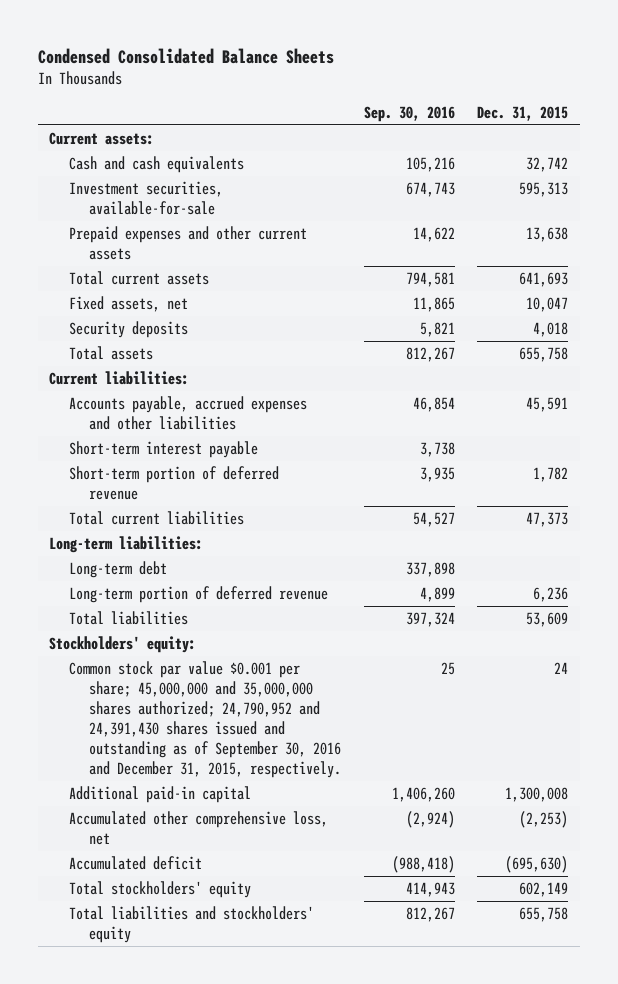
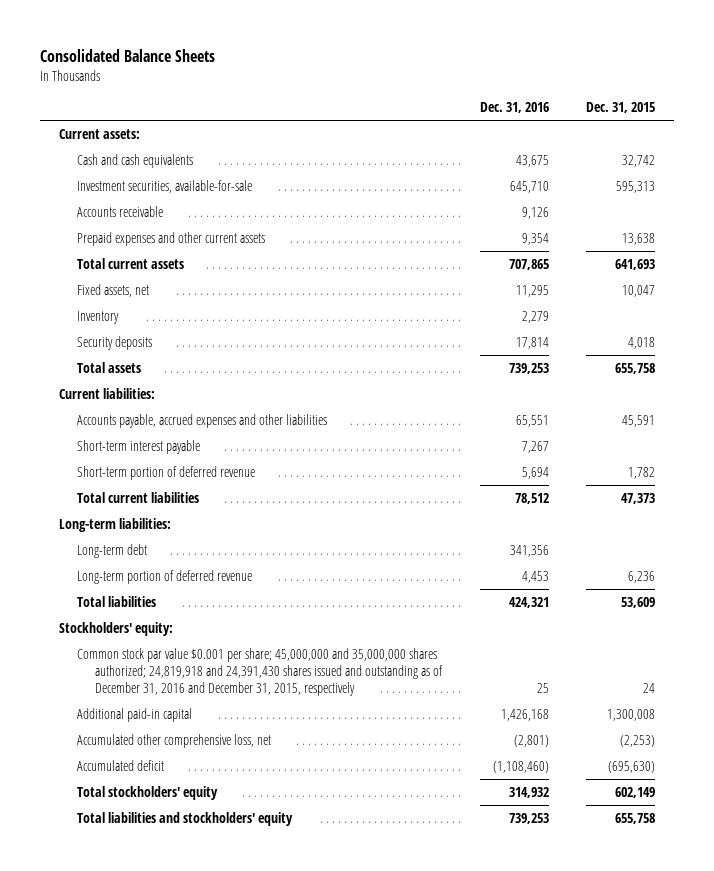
[38,47,335,64] Condensed Consolidated Balance Sheets -> [40,48,216,62] Consolidated Balance Sheets
[363,105,455,122] Sep. 30, 2016 -> none
none -> [479,102,549,114] Dec. 31, 2016
none -> [77,205,164,217] Accounts receivable
none -> [77,310,120,324] Inventory
[69,661,341,779] Common stock par value $0.001 per share; 45,000,000 and 35,000,000 shares authorized; 24,790,952 and 24,391,430 shares issued and outstanding as of September 30, 2016 and December 31, 2015, respectively. -> [77,647,444,697] Common stock par value $0.001 per share; 45,000,000 and 35,000,000 shares authorized; 24,819,918 and 24,391,430 shares issued and outstanding as of December 31, 2016 and December 31, 2015, respectively

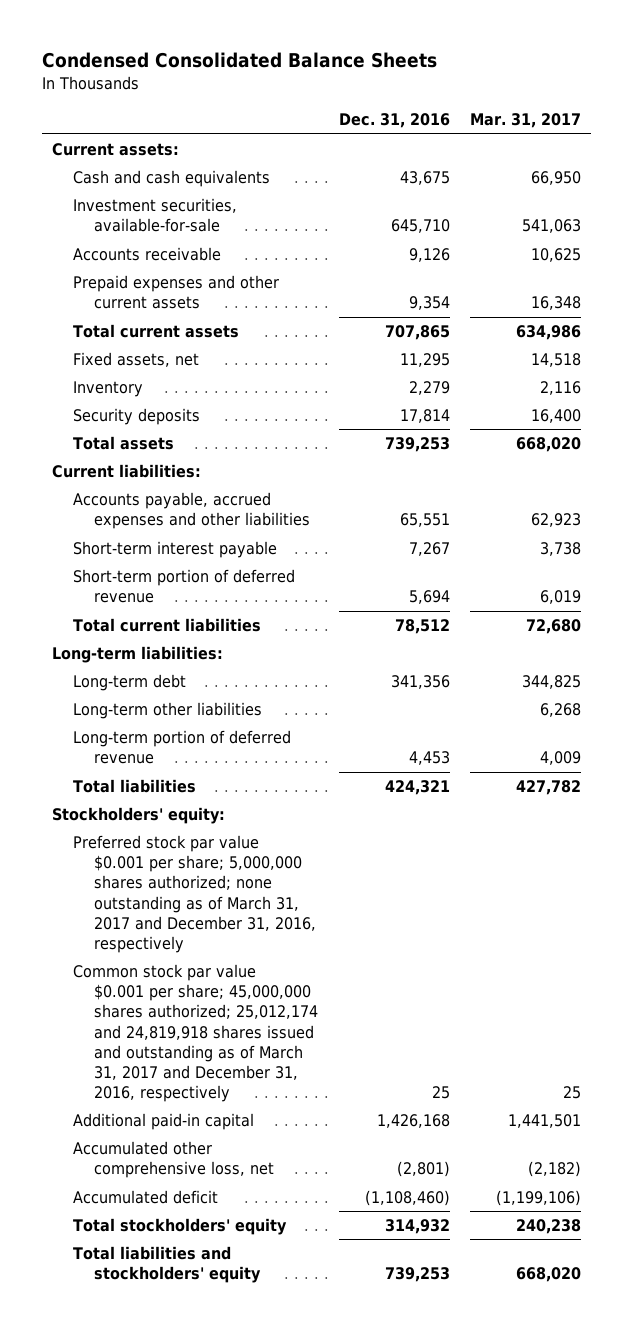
[40,48,216,62] Consolidated Balance Sheets -> [42,52,438,69] Condensed Consolidated Balance Sheets
[586,102,656,114] Dec. 31, 2015 -> none
none -> [470,113,582,129] Mar. 31, 2017
none -> [73,702,263,720] Long-term other liabilities
none -> [73,835,317,953] Preferred stock par value $0.001 per share; 5,000,000 shares authorized; none outstanding as of March 31, 2017 and December 31, 2016, respectively
[77,647,444,697] Common stock par value $0.001 per share; 45,000,000 and 35,000,000 shares authorized; 24,819,918 and 24,391,430 shares issued and outstanding as of December 31, 2016 and December 31, 2015, respectively -> [73,964,319,1103] Common stock par value $0.001 per share; 45,000,000 shares authorized; 25,012,174 and 24,819,918 shares issued and outstanding as of March 31, 2017 and December 31, 2016, respectively

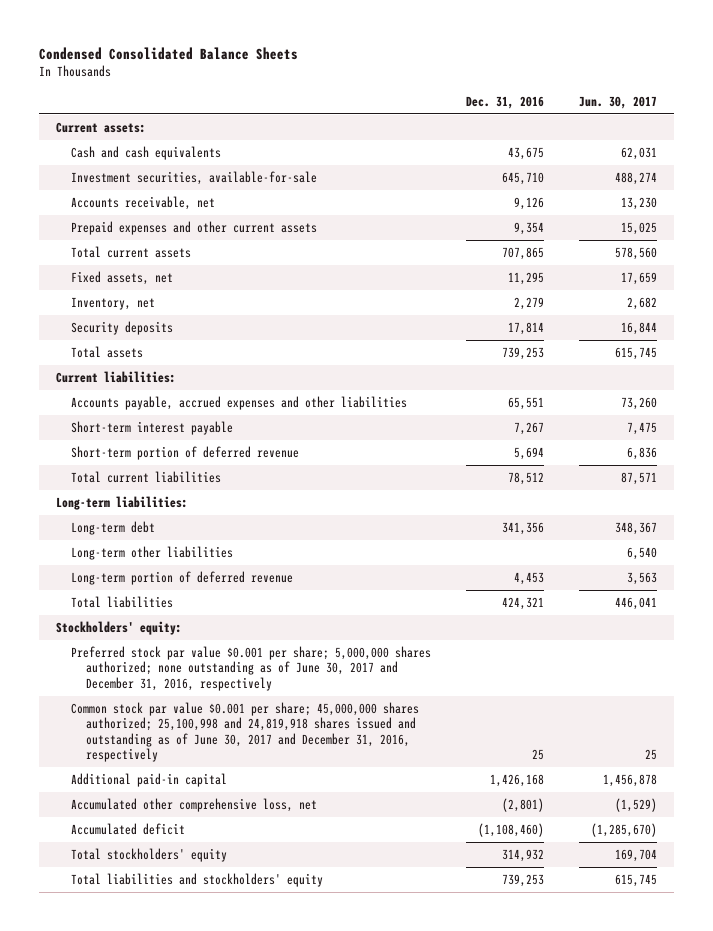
[470,113,582,129] Mar. 31, 2017 -> none
none -> [578,95,657,109] Jun. 30, 2017
[73,247,222,262] Accounts receivable -> [71,195,216,210] Accounts receivable, net
[73,381,144,398] Inventory -> [71,296,156,310] Inventory, net
[73,835,317,953] Preferred stock par value $0.001 per share; 5,000,000 shares authorized; none outstanding as of March 31, 2017 and December 31, 2016, respectively -> [71,645,432,691] Preferred stock par value $0.001 per share; 5,000,000 shares authorized; none outstanding as of June 30, 2017 and December 31, 2016, respectively
[73,964,319,1103] Common stock par value $0.001 per share; 45,000,000 shares authorized; 25,012,174 and 24,819,918 shares issued and outstanding as of March 31, 2017 and December 31, 2016, respectively -> [71,701,420,763] Common stock par value $0.001 per share; 45,000,000 shares authorized; 25,100,998 and 24,819,918 shares issued and outstanding as of June 30, 2017 and December 31, 2016, respectively

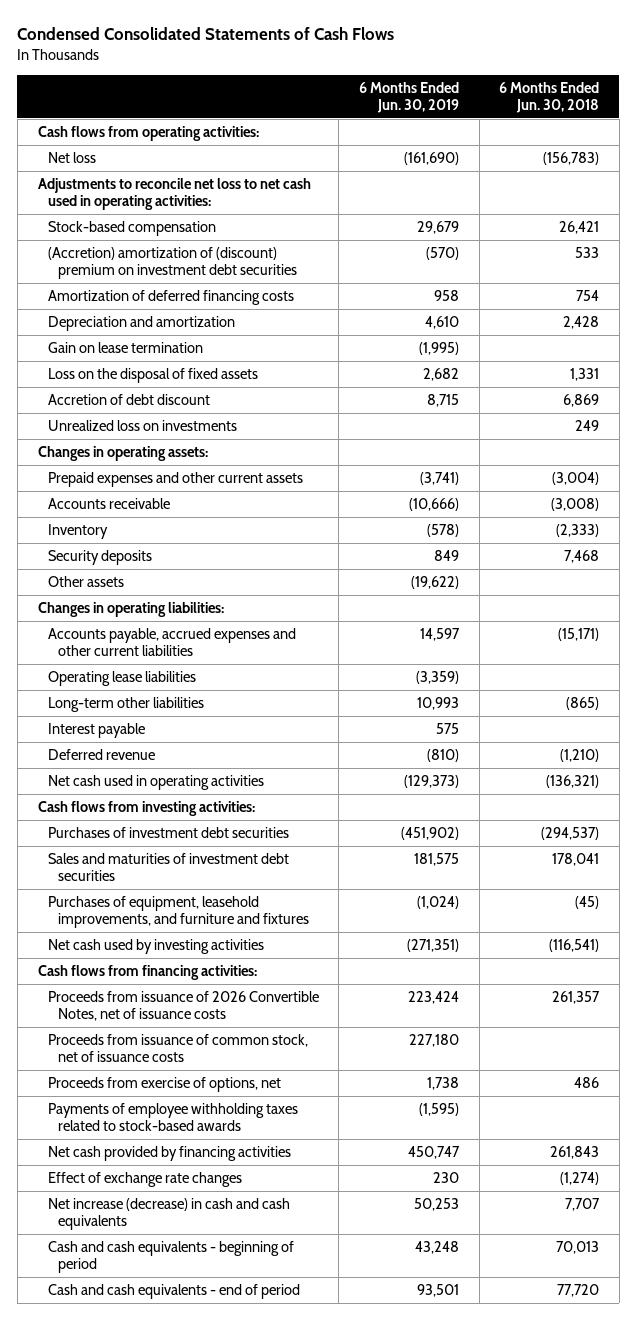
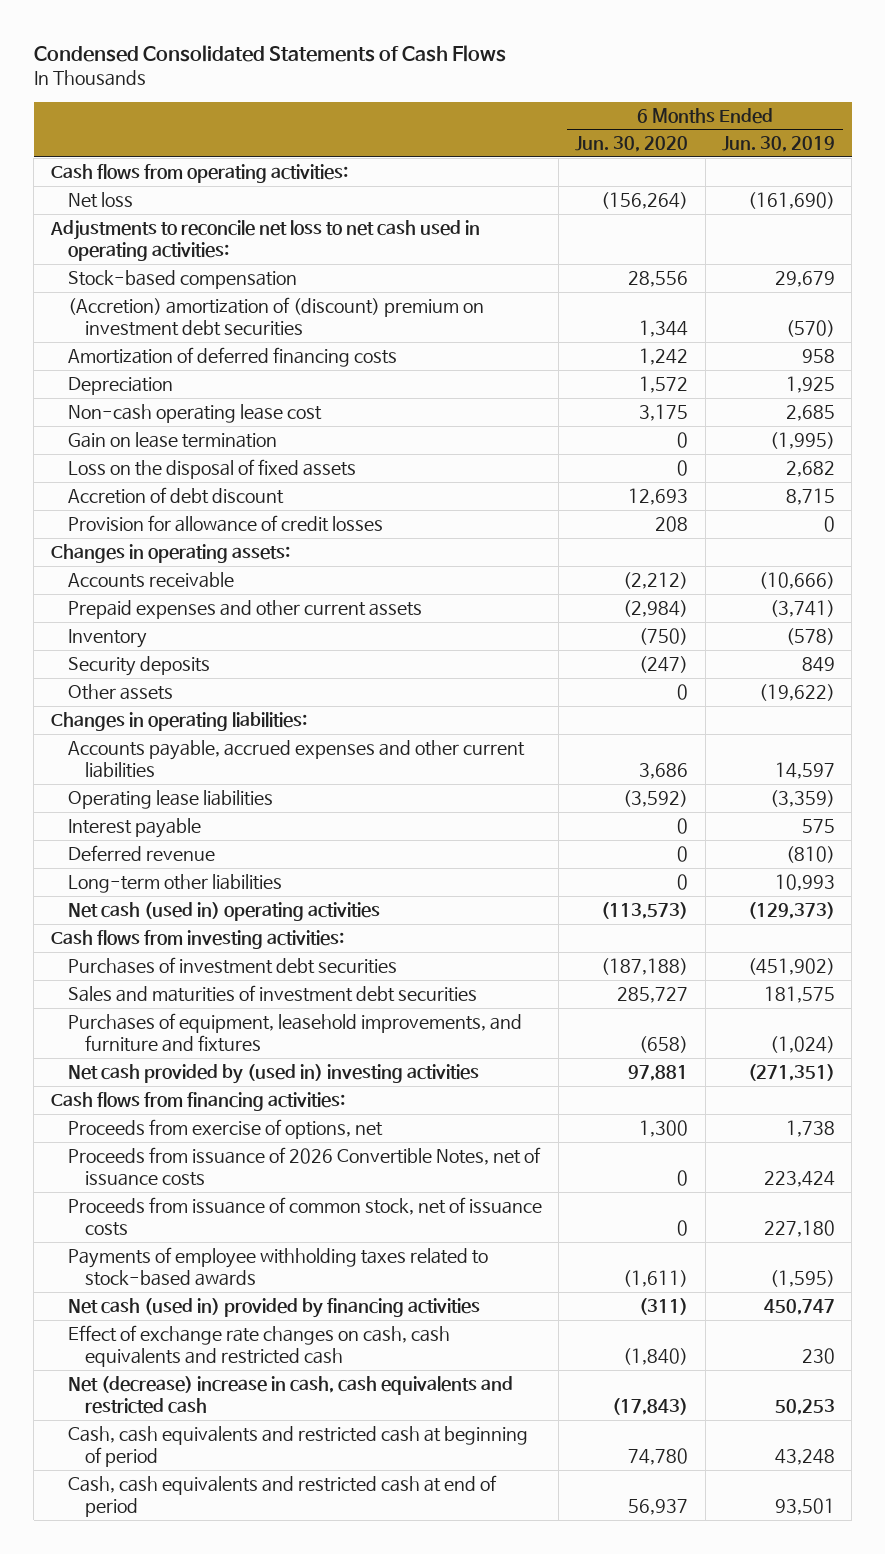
[499,81,600,113] 6 Months Ended Jun. 30, 2018 -> none
none -> [575,136,689,153] Jun. 30, 2020
[47,316,235,332] Depreciation and amortization -> [67,377,173,396] Depreciation
[425,316,460,330] 4,610 -> [785,376,835,394] 1,925
none -> [67,404,322,424] Non-cash operating lease cost
[47,420,237,432] Unrealized loss on investments -> none
none -> [67,515,383,533] Provision for allowance of credit losses
[47,472,303,488] Prepaid expenses and other current assets -> [67,600,422,620] Prepaid expenses and other current assets
[47,697,204,713] Long-term other liabilities -> [67,874,282,894] Long-term other liabilities
[47,775,264,791] Net cash used in operating activities -> [67,902,380,922] Net cash (used in) operating activities
[47,939,264,955] Net cash used by investing activities -> [67,1064,479,1085] Net cash provided by (used in) investing activities
[47,1077,281,1093] Proceeds from exercise of options, net -> [67,1119,383,1140] Proceeds from exercise of options, net
[47,1146,291,1162] Net cash provided by financing activities -> [67,1298,480,1319] Net cash (used in) provided by financing activities
[47,1172,242,1188] Effect of exchange rate changes -> [67,1325,450,1368] Effect of exchange rate changes on cash, cash equivalents and restricted cash
[47,1198,290,1231] Net increase (decrease) in cash and cash equivalents -> [67,1376,513,1415] Net (decrease) increase in cash, cash equivalents and restricted cash
[47,1241,294,1274] Cash and cash equivalents - beginning of period -> [67,1426,528,1468] Cash, cash equivalents and restricted cash at beginning of period
[47,1284,300,1300] Cash and cash equivalents - end of period -> [67,1475,497,1518] Cash, cash equivalents and restricted cash at end of period

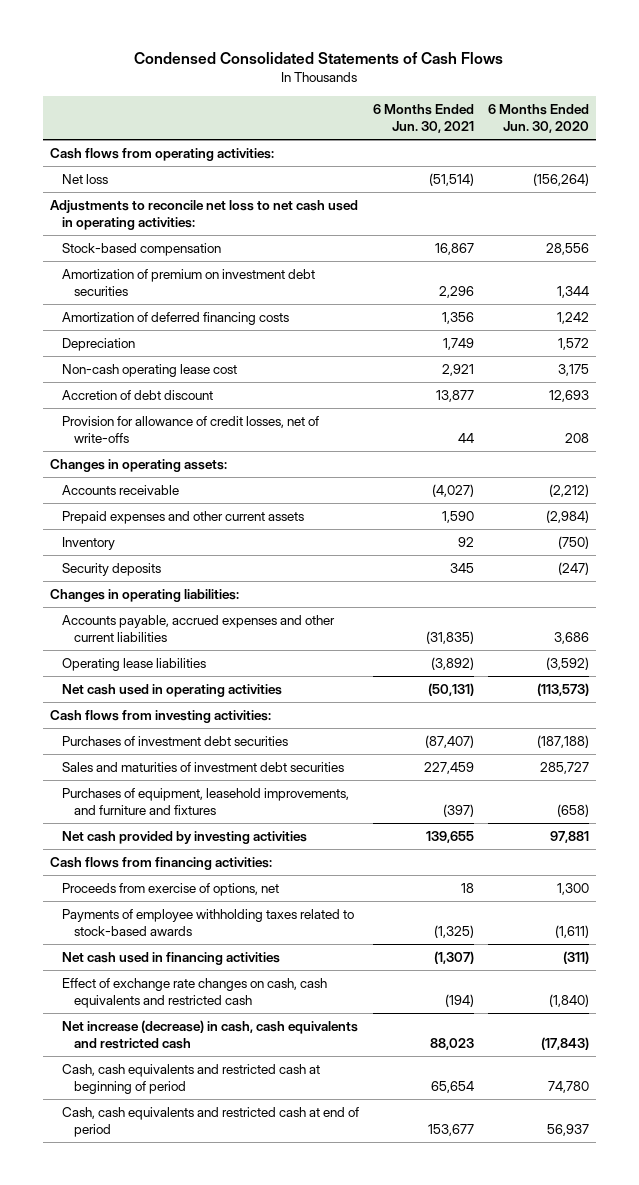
[721,136,835,153] Jun. 30, 2019 -> none
none -> [373,103,475,134] 6 Months Ended Jun. 30, 2021
[67,297,484,337] (Accretion) amortization of (discount) premium on investment debt securities -> [62,268,316,297] Amortization of premium on investment debt securities
[67,432,277,449] Gain on lease termination -> none
[67,459,356,480] Loss on the disposal of fixed assets -> none
[67,515,383,533] Provision for allowance of credit losses -> [62,415,320,444] Provision for allowance of credit losses, net of write-offs
[67,684,173,701] Other assets -> none
[67,818,201,839] Interest payable -> none
[67,845,215,862] Deferred revenue -> none
[67,874,282,894] Long-term other liabilities -> none
[67,902,380,922] Net cash (used in) operating activities -> [62,683,283,697] Net cash used in operating activities
[67,1064,479,1085] Net cash provided by (used in) investing activities -> [62,830,308,844] Net cash provided by investing activities
[67,1147,541,1187] Proceeds from issuance of 2026 Convertible Notes, net of issuance costs -> none
[67,1197,542,1237] Proceeds from issuance of common stock, net of issuance costs -> none
[67,1298,480,1319] Net cash (used in) provided by financing activities -> [62,951,281,965] Net cash used in financing activities
[67,1376,513,1415] Net (decrease) increase in cash, cash equivalents and restricted cash -> [62,1019,359,1050] Net increase (decrease) in cash, cash equivalents and restricted cash

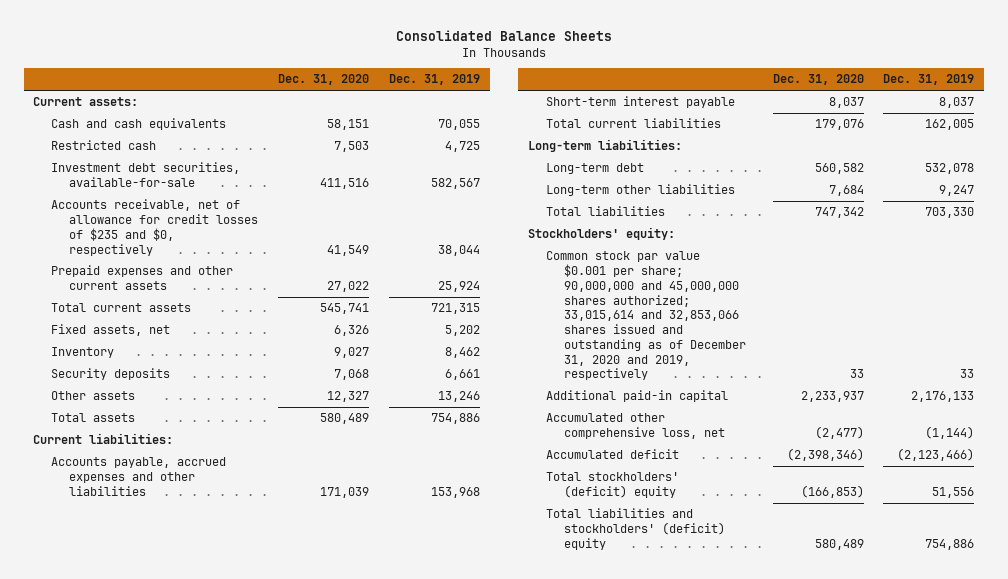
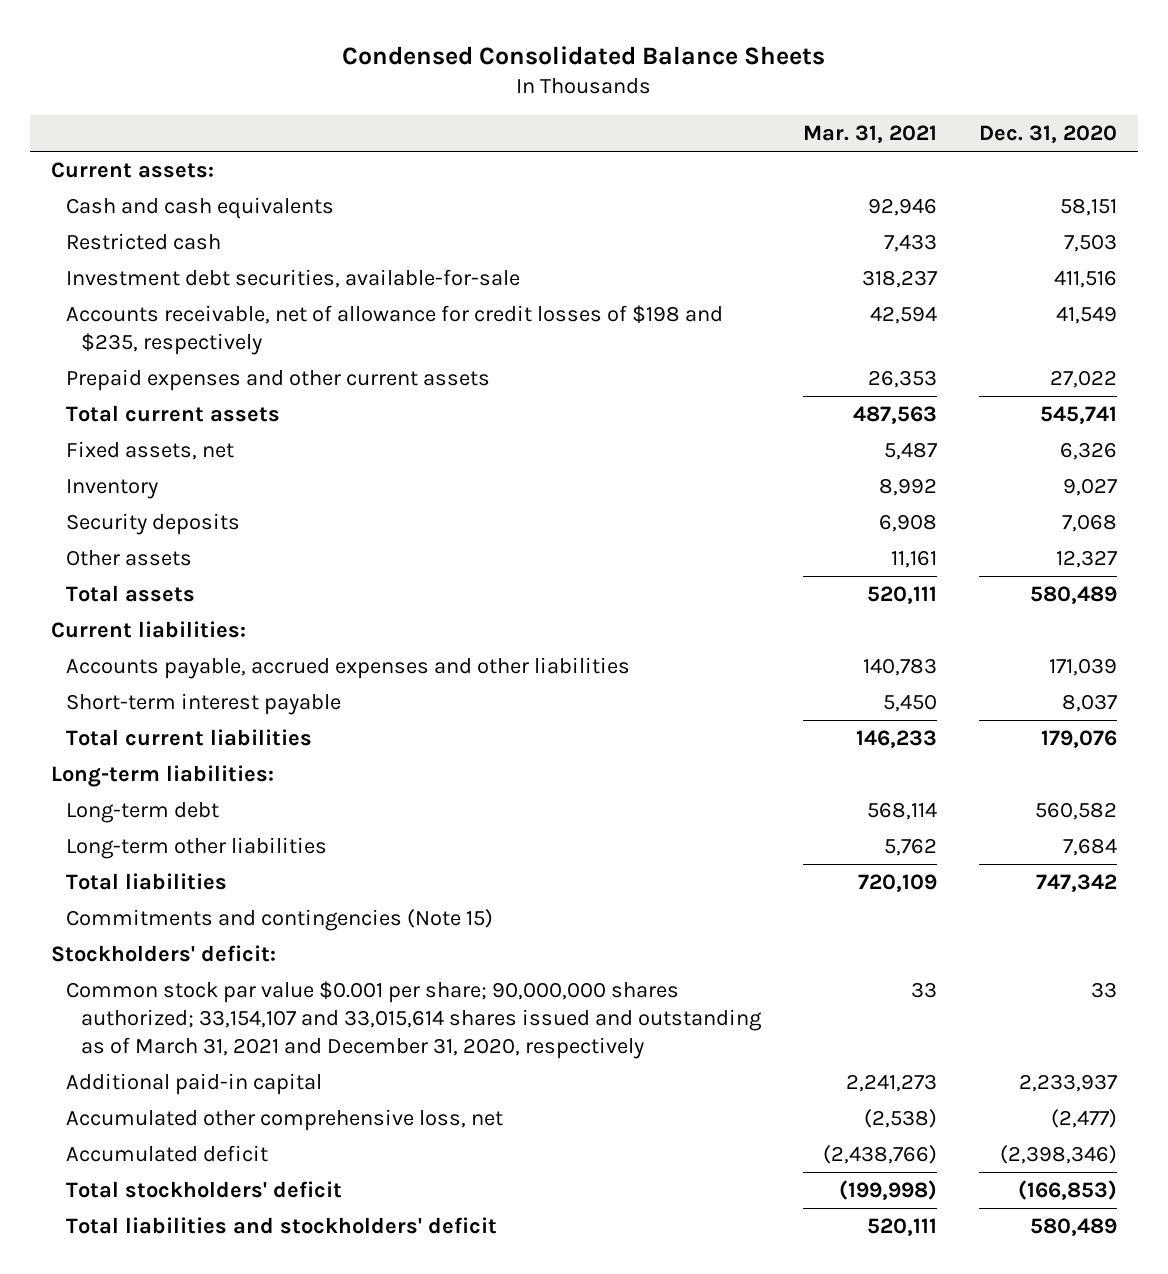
[395,30,612,42] Consolidated Balance Sheets -> [341,45,825,65] Condensed Consolidated Balance Sheets
[388,74,480,86] Dec. 31, 2019 -> none
none -> [803,125,938,144] Mar. 31, 2021
[51,199,258,256] Accounts receivable, net of allowance for credit losses of $235 and $0, respectively -> [65,305,723,355] Accounts receivable, net of allowance for credit losses of $198 and $235, respectively
none -> [65,909,493,932] Commitments and contingencies (Note 15)
[528,227,676,241] Stockholders' equity: -> [50,945,276,963] Stockholders' deficit:
[545,251,746,381] Common stock par value $0.001 per share; 90,000,000 and 45,000,000 shares authorized; 33,015,614 and 32,853,066 shares issued and outstanding as of December 31, 2020 and 2019, respectively -> [65,981,763,1059] Common stock par value $0.001 per share; 90,000,000 shares authorized; 33,154,107 and 33,015,614 shares issued and outstanding as of March 31, 2021 and December 31, 2020, respectively
[545,472,679,499] Total stockholders' (deficit) equity -> [65,1181,342,1199] Total stockholders' deficit
[545,508,725,550] Total liabilities and stockholders' (deficit) equity -> [65,1217,497,1235] Total liabilities and stockholders' deficit

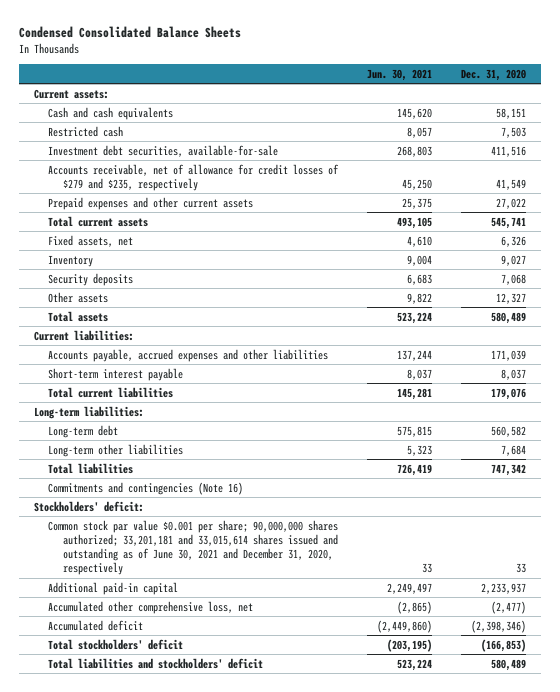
[803,125,938,144] Mar. 31, 2021 -> none
none -> [367,68,433,81] Jun. 30, 2021
[65,305,723,355] Accounts receivable, net of allowance for credit losses of $198 and $235, respectively -> [48,163,340,191] Accounts receivable, net of allowance for credit losses of $279 and $235, respectively
[65,909,493,932] Commitments and contingencies (Note 15) -> [48,481,244,495] Commitments and contingencies (Note 16)
[65,981,763,1059] Common stock par value $0.001 per share; 90,000,000 shares authorized; 33,154,107 and 33,015,614 shares issued and outstanding as of March 31, 2021 and December 31, 2020, respectively -> [48,519,339,576] Common stock par value $0.001 per share; 90,000,000 shares authorized; 33,201,181 and 33,015,614 shares issued and outstanding as of June 30, 2021 and December 31, 2020, respectively

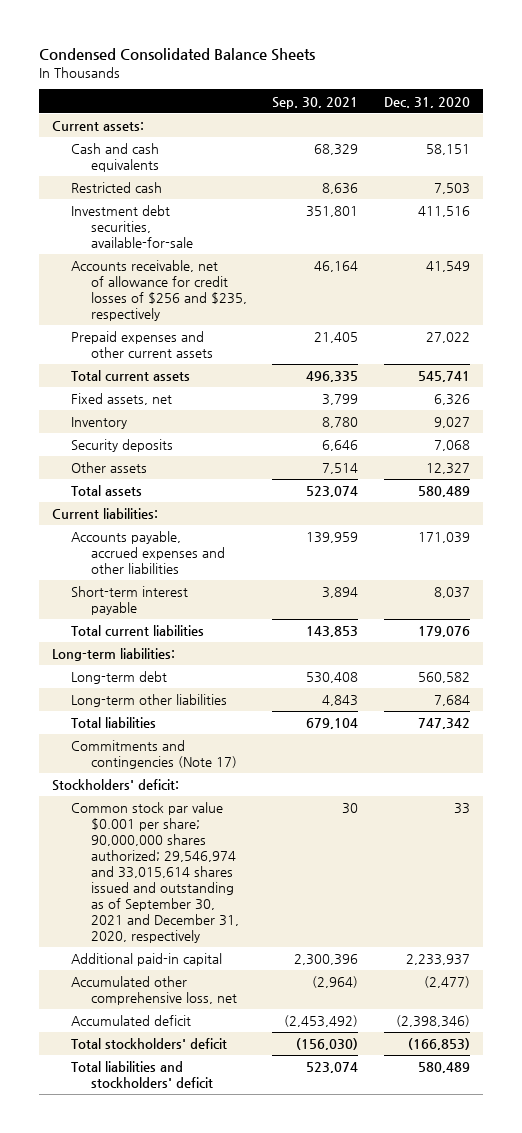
[367,68,433,81] Jun. 30, 2021 -> none
none -> [272,96,359,109] Sep. 30, 2021
[48,163,340,191] Accounts receivable, net of allowance for credit losses of $279 and $235, respectively -> [71,260,247,322] Accounts receivable, net of allowance for credit losses of $256 and $235, respectively
[48,481,244,495] Commitments and contingencies (Note 16) -> [71,740,237,770] Commitments and contingencies (Note 17)
[48,519,339,576] Common stock par value $0.001 per share; 90,000,000 shares authorized; 33,201,181 and 33,015,614 shares issued and outstanding as of June 30, 2021 and December 31, 2020, respectively -> [71,802,239,943] Common stock par value $0.001 per share; 90,000,000 shares authorized; 29,546,974 and 33,015,614 shares issued and outstanding as of September 30, 2021 and December 31, 2020, respectively

